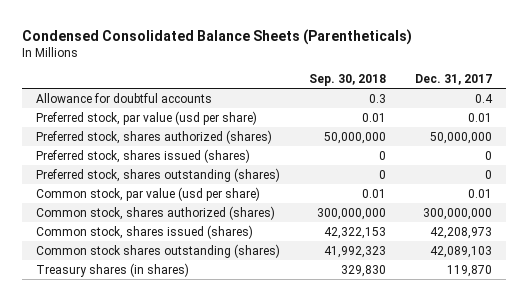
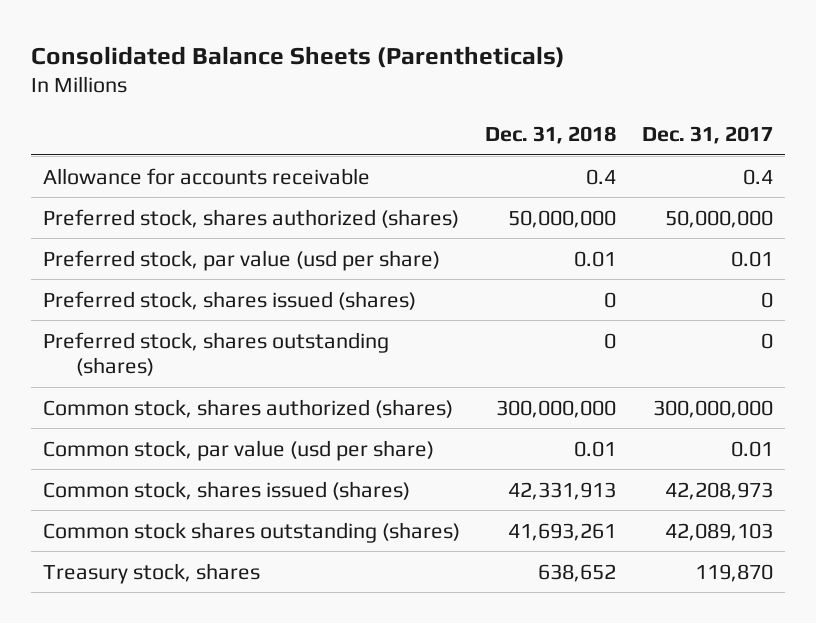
[21,28,412,45] Condensed Consolidated Balance Sheets (Parentheticals) -> [30,45,565,68] Consolidated Balance Sheets (Parentheticals)
[308,74,386,87] Sep. 30, 2018 -> none
none -> [485,126,617,145] Dec. 31, 2018
[36,92,213,103] Allowance for doubtful accounts -> [43,167,371,185] Allowance for accounts receivable
[36,110,258,125] Preferred stock, par value (usd per share) -> [43,249,441,271] Preferred stock, par value (usd per share)
[36,186,261,201] Common stock, par value (usd per share) -> [43,439,435,461] Common stock, par value (usd per share)
[36,262,190,277] Treasury shares (in shares) -> [43,562,261,584] Treasury stock, shares

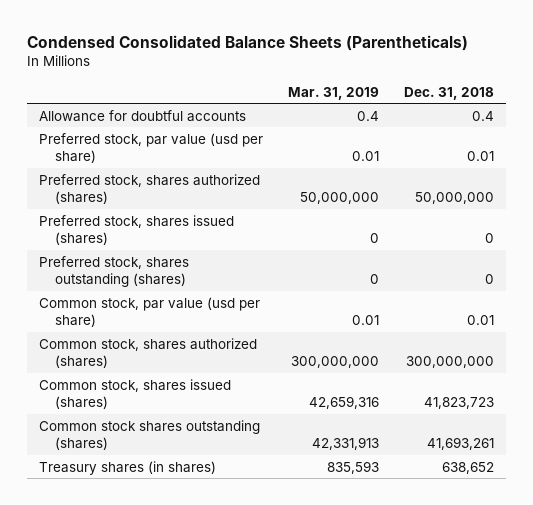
[30,45,565,68] Consolidated Balance Sheets (Parentheticals) -> [26,34,468,51] Condensed Consolidated Balance Sheets (Parentheticals)
[641,126,773,145] Dec. 31, 2017 -> none
none -> [287,86,379,100] Mar. 31, 2019
[43,167,371,185] Allowance for accounts receivable -> [39,109,247,122] Allowance for doubtful accounts
[43,208,460,228] Preferred stock, shares authorized (shares) -> [39,173,261,205] Preferred stock, shares authorized (shares)
[43,398,454,418] Common stock, shares authorized (shares) -> [39,337,258,369] Common stock, shares authorized (shares)
[508,481,617,500] 42,331,913 -> [423,397,494,410] 41,823,723
[43,562,261,584] Treasury stock, shares -> [39,460,217,475] Treasury shares (in shares)

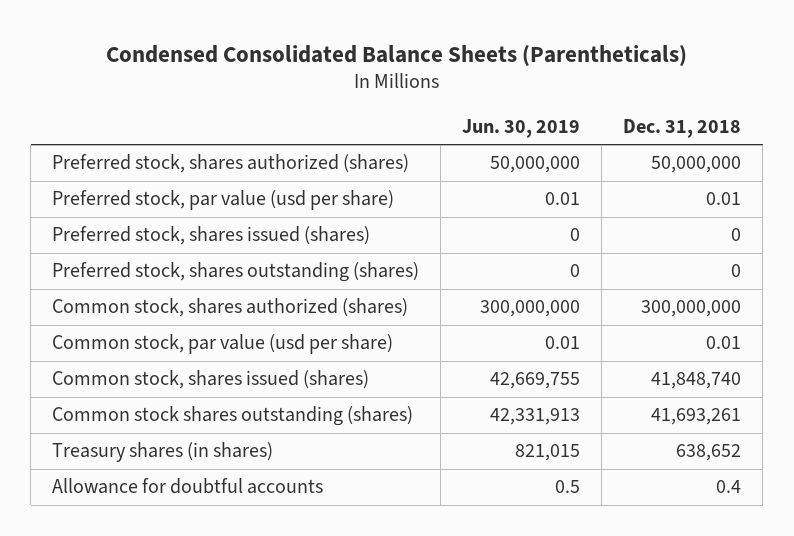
[287,86,379,100] Mar. 31, 2019 -> none
none -> [462,118,581,138] Jun. 30, 2019
[39,132,264,164] Preferred stock, par value (usd per share) -> [52,190,395,211] Preferred stock, par value (usd per share)
[39,296,261,328] Common stock, par value (usd per share) -> [52,334,394,355] Common stock, par value (usd per share)
[423,397,494,410] 41,823,723 -> [651,372,742,390] 41,848,740
[39,109,247,122] Allowance for doubtful accounts -> [52,478,324,495] Allowance for doubtful accounts

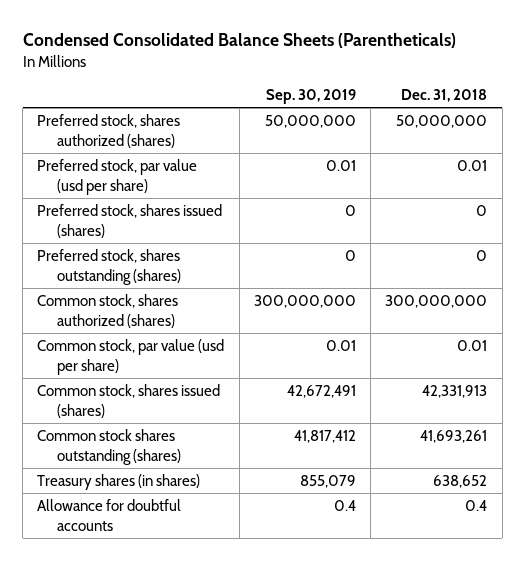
[462,118,581,138] Jun. 30, 2019 -> none
none -> [265,88,356,104] Sep. 30, 2019
[651,372,742,390] 41,848,740 -> [422,385,488,399] 42,331,913

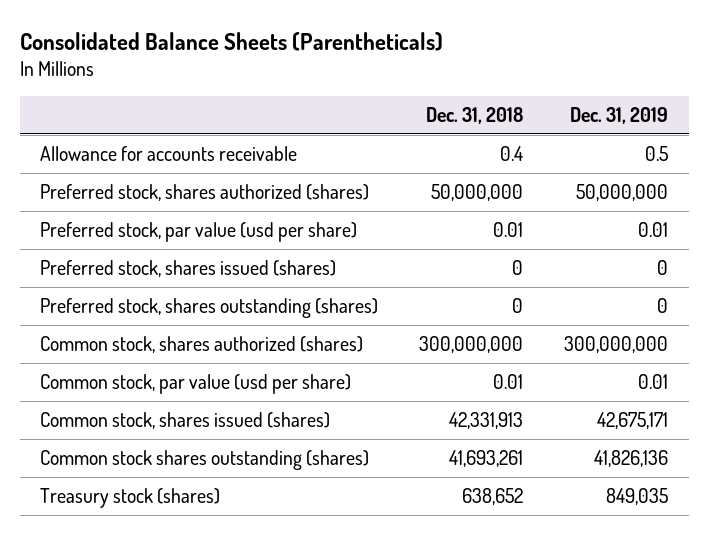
[22,33,456,49] Condensed Consolidated Balance Sheets (Parentheticals) -> [19,31,443,51] Consolidated Balance Sheets (Parentheticals)
[265,88,356,104] Sep. 30, 2019 -> none
none -> [570,106,669,124] Dec. 31, 2019
none -> [40,146,298,162] Allowance for accounts receivable
[37,499,182,531] Allowance for doubtful accounts -> none
[37,474,201,491] Treasury shares (in shares) -> [40,488,221,509] Treasury stock (shares)

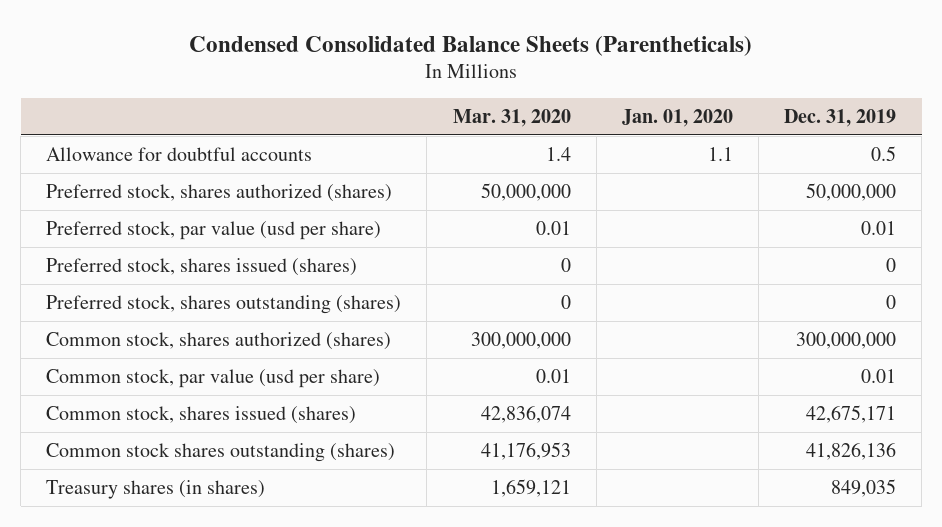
[19,31,443,51] Consolidated Balance Sheets (Parentheticals) -> [189,35,753,56] Condensed Consolidated Balance Sheets (Parentheticals)
[426,106,524,124] Dec. 31, 2018 -> none
none -> [452,109,571,128] Mar. 31, 2020
none -> [621,109,733,128] Jan. 01, 2020
[40,146,298,162] Allowance for accounts receivable -> [46,146,313,161] Allowance for doubtful accounts
[40,488,221,509] Treasury stock (shares) -> [46,479,266,499] Treasury shares (in shares)

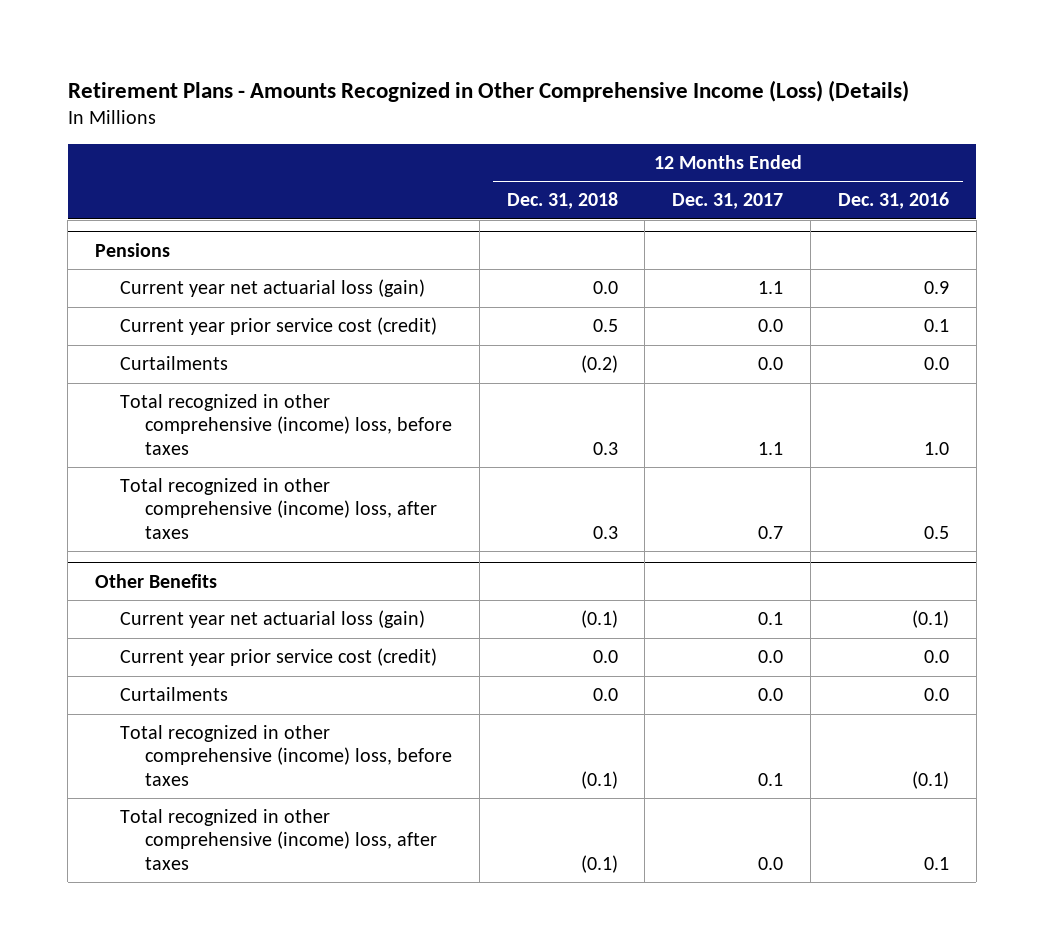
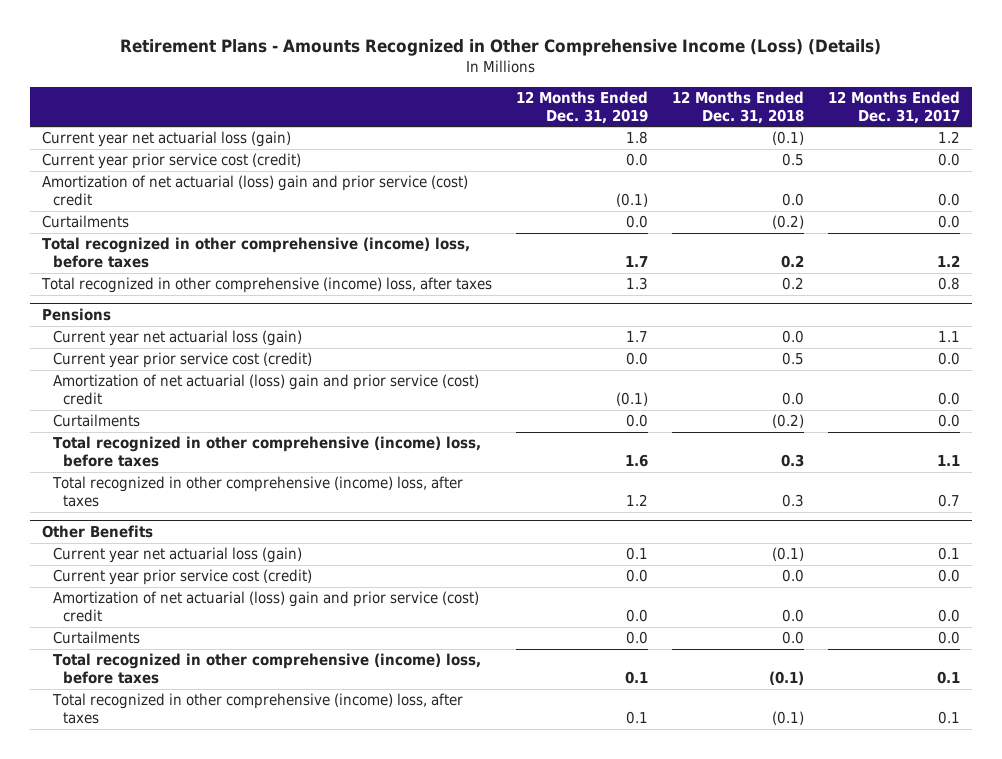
[838,192,950,210] Dec. 31, 2016 -> none
none -> [515,90,648,124] 12 Months Ended Dec. 31, 2019
none -> [41,131,291,148] Current year net actuarial loss (gain)
none -> [41,153,301,170] Current year prior service cost (credit)
none -> [41,175,468,206] Amortization of net actuarial (loss) gain and prior service (cost) credit
none -> [41,215,129,229] Curtailments
none -> [41,237,470,268] Total recognized in other comprehensive (income) loss, before taxes
none -> [40,277,492,294] Total recognized in other comprehensive (income) loss, after taxes
none -> [52,374,479,405] Amortization of net actuarial (loss) gain and prior service (cost) credit
none -> [52,591,479,622] Amortization of net actuarial (loss) gain and prior service (cost) credit
[758,856,784,870] 0.0 -> [937,710,960,724] 0.1

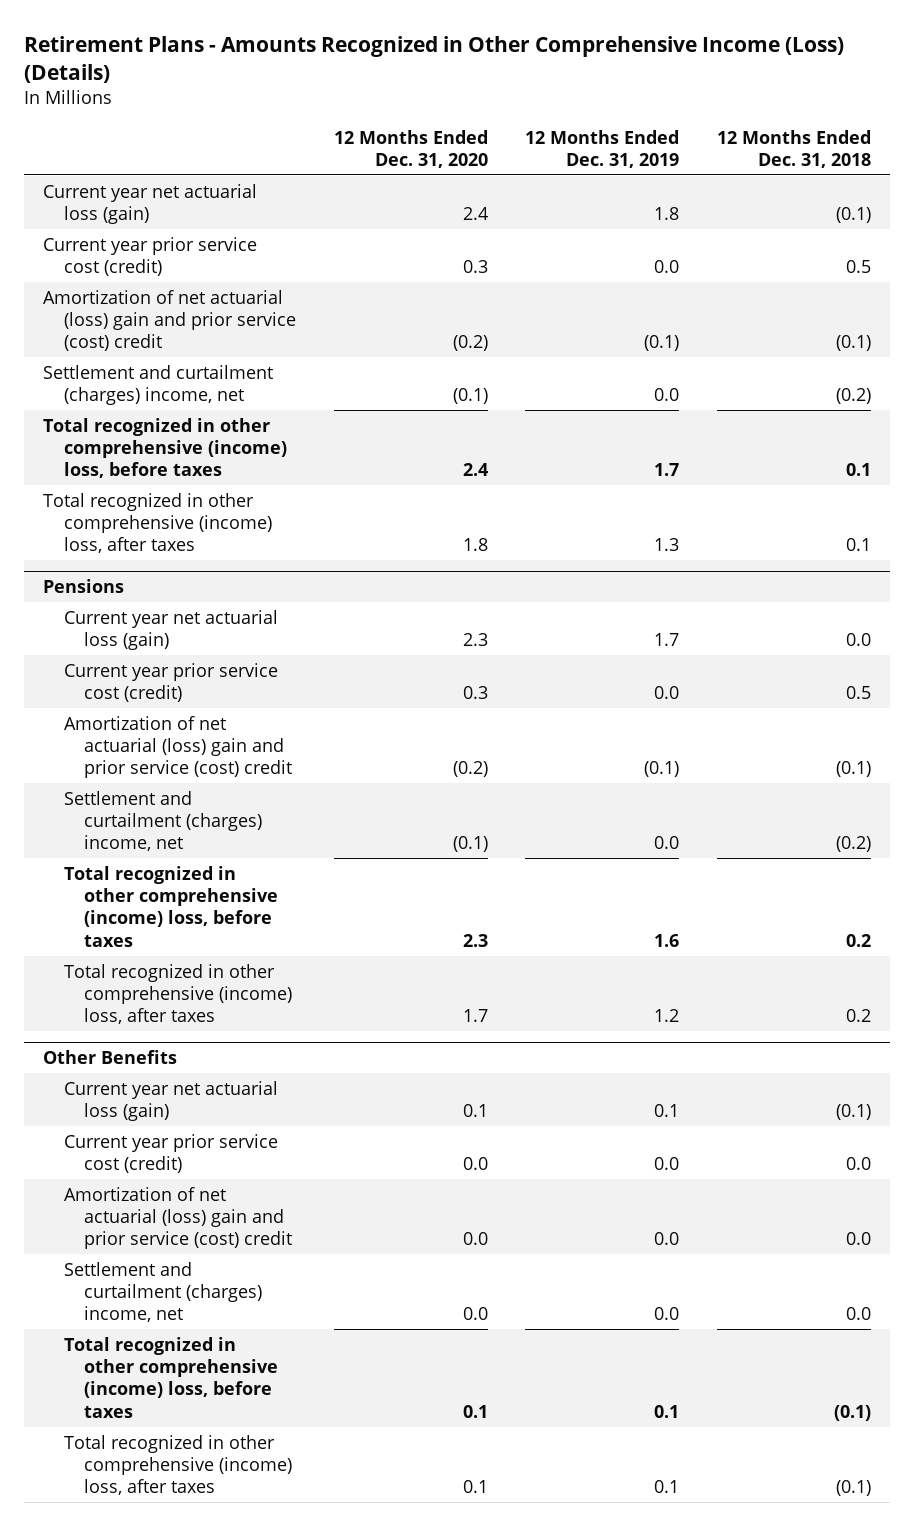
[827,90,960,124] 12 Months Ended Dec. 31, 2017 -> none
none -> [333,129,488,168] 12 Months Ended Dec. 31, 2020
[781,192,804,206] 0.0 -> [836,335,872,352] (0.1)
[41,215,129,229] Curtailments -> [43,364,274,405] Settlement and curtailment (charges) income, net
[780,254,804,268] 0.2 -> [846,463,872,477] 0.1
[781,277,804,291] 0.2 -> [846,538,872,552] 0.1
[781,391,804,405] 0.0 -> [836,761,872,778] (0.1)
[52,414,140,428] Curtailments -> [63,790,262,852] Settlement and curtailment (charges) income, net
[780,453,804,467] 0.3 -> [846,933,872,947] 0.2
[781,493,804,507] 0.3 -> [846,1009,872,1023] 0.2
[52,631,140,645] Curtailments -> [63,1261,262,1323] Settlement and curtailment (charges) income, net

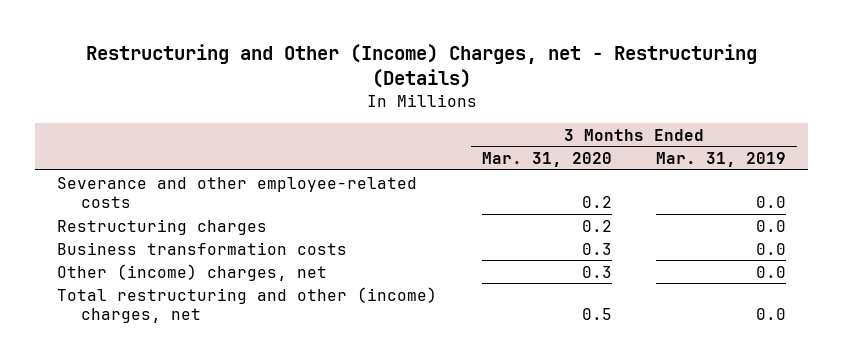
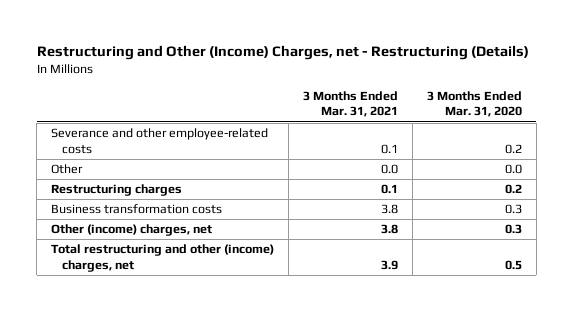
[655,152,786,168] Mar. 31, 2019 -> none
none -> [302,91,398,118] 3 Months Ended Mar. 31, 2021
none -> [51,164,84,175] Other

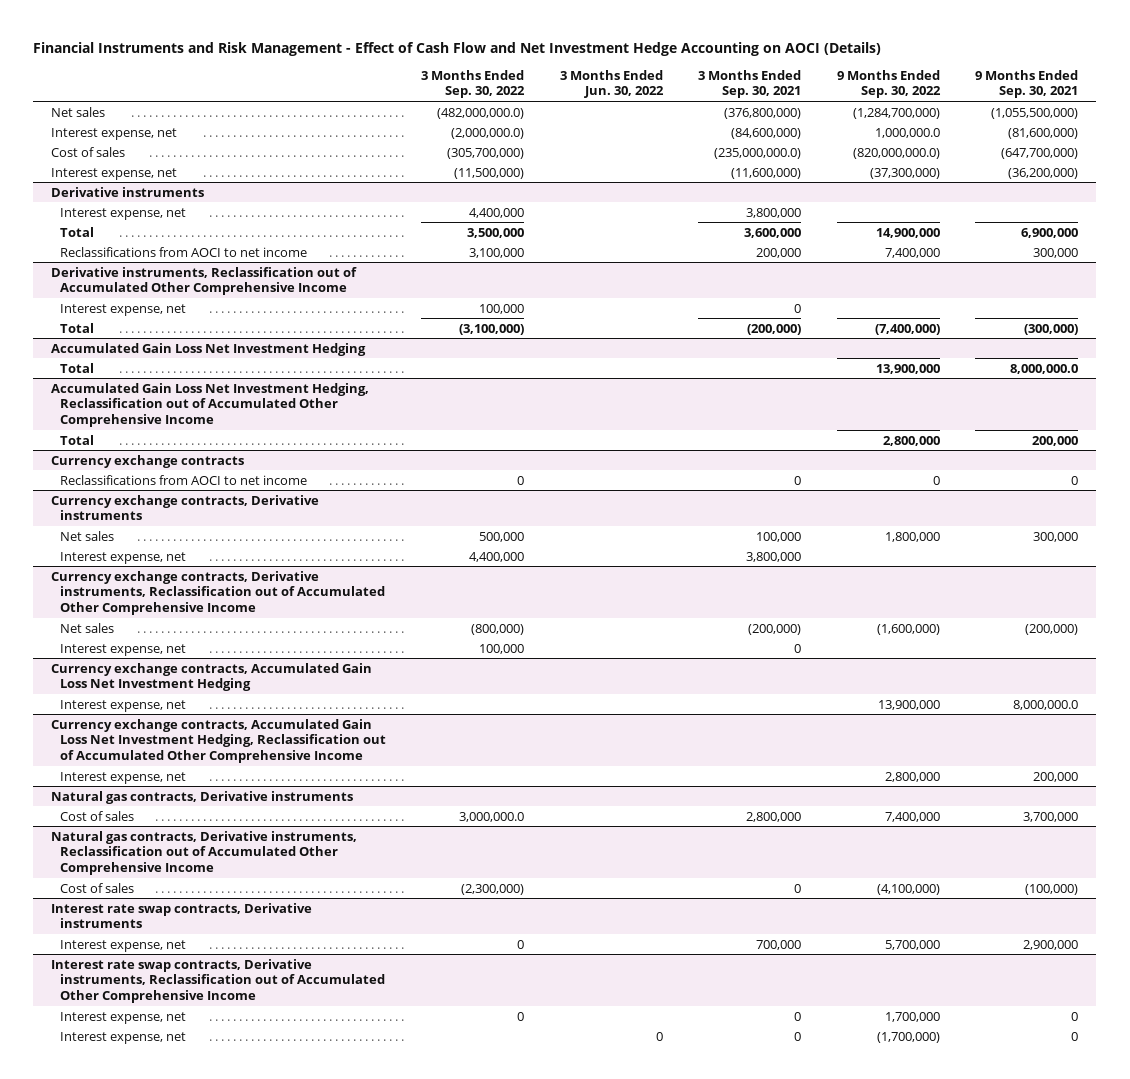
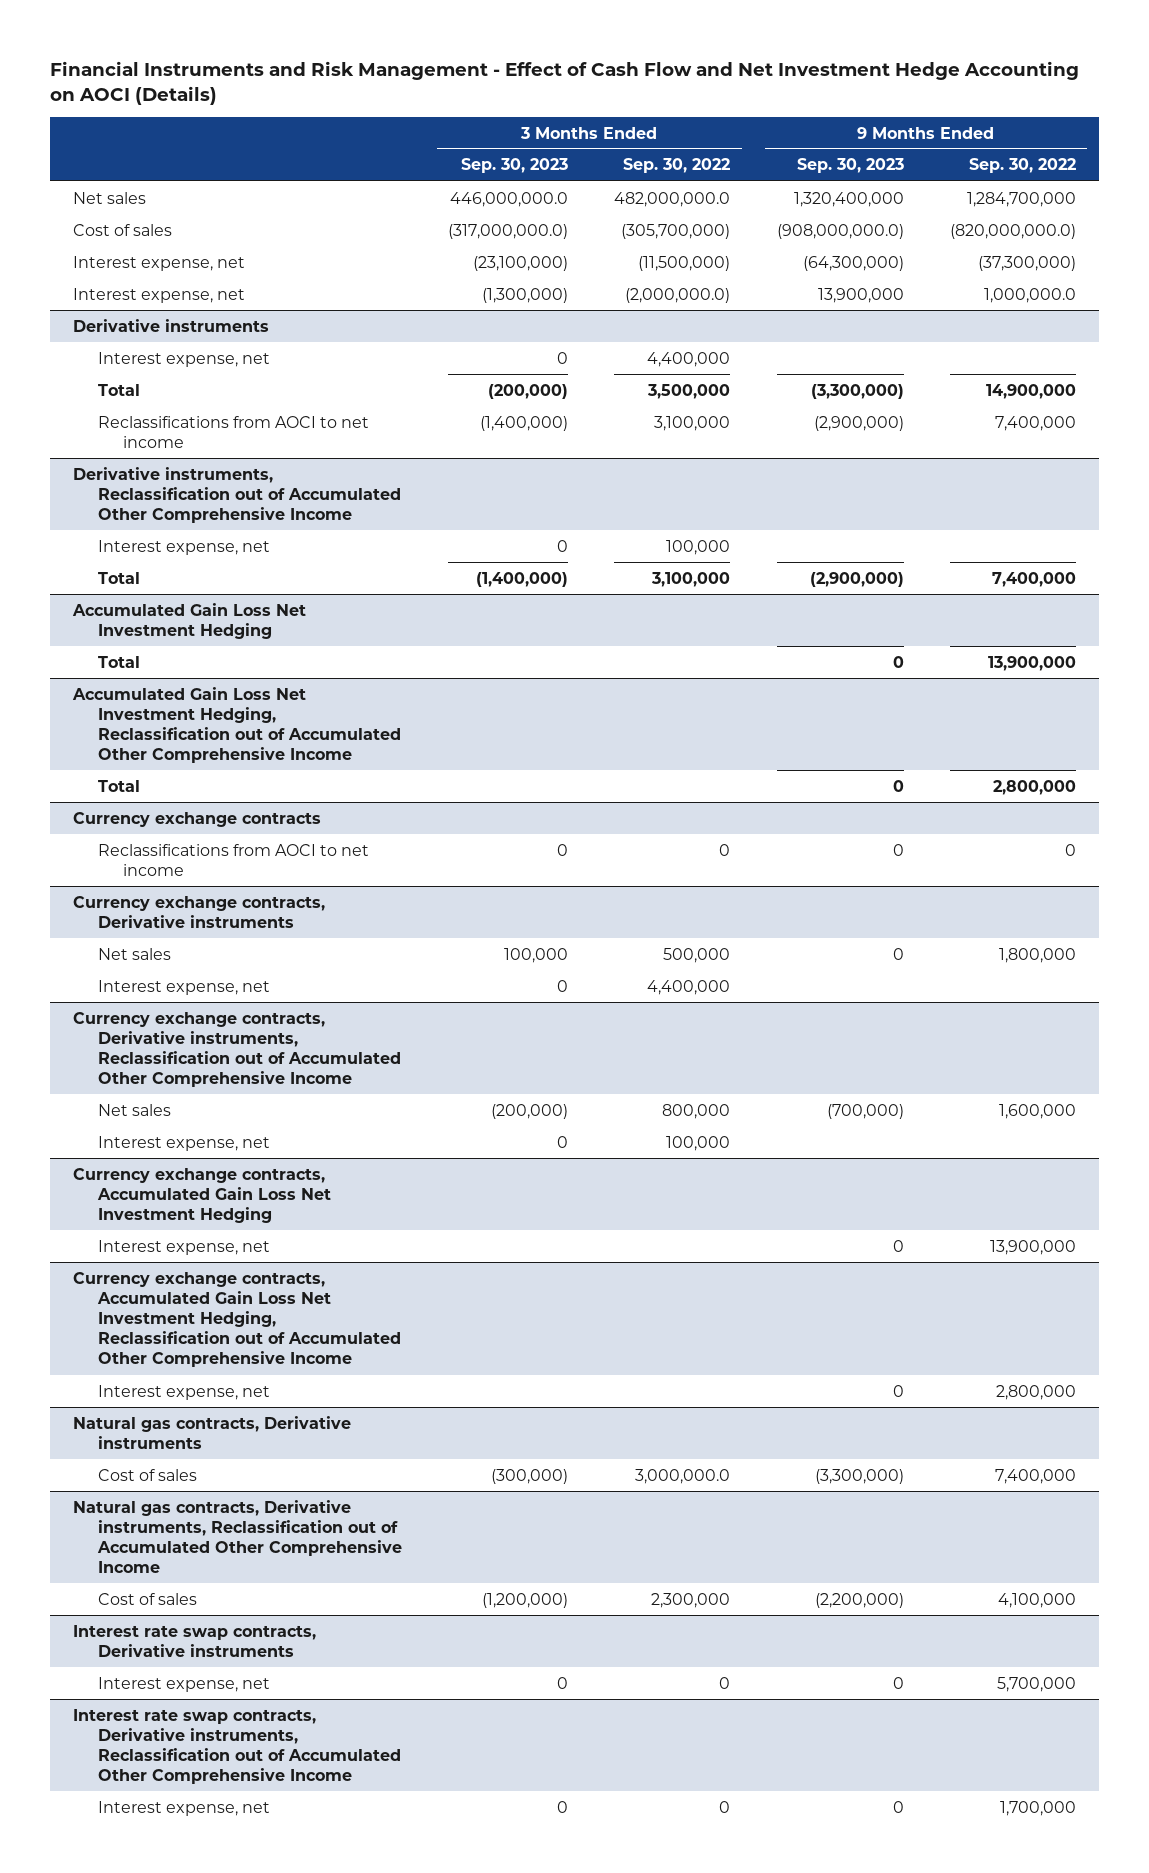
[559,69,664,99] 3 Months Ended Jun. 30, 2022 -> none
[698,69,802,99] 3 Months Ended Sep. 30, 2021 -> none
[975,69,1079,99] 9 Months Ended Sep. 30, 2021 -> none
none -> [461,158,569,174] Sep. 30, 2023
none -> [796,158,904,174] Sep. 30, 2023
[437,107,525,119] (482,000,000.0) -> [614,191,731,207] 482,000,000.0
[852,107,940,119] (1,284,700,000) -> [966,191,1076,207] 1,284,700,000
[51,127,178,140] Interest expense, net -> [73,287,246,303] Interest expense, net
[459,323,525,335] (3,100,000) -> [651,571,731,587] 3,100,000
[874,323,940,335] (7,400,000) -> [991,571,1076,587] 7,400,000
[471,623,525,635] (800,000) -> [662,1103,731,1119] 800,000
[876,623,940,635] (1,600,000) -> [998,1103,1076,1119] 1,600,000
[461,883,525,895] (2,300,000) -> [651,1592,731,1608] 2,300,000
[876,883,940,895] (4,100,000) -> [997,1592,1076,1608] 4,100,000
[60,1031,187,1044] Interest expense, net -> none

